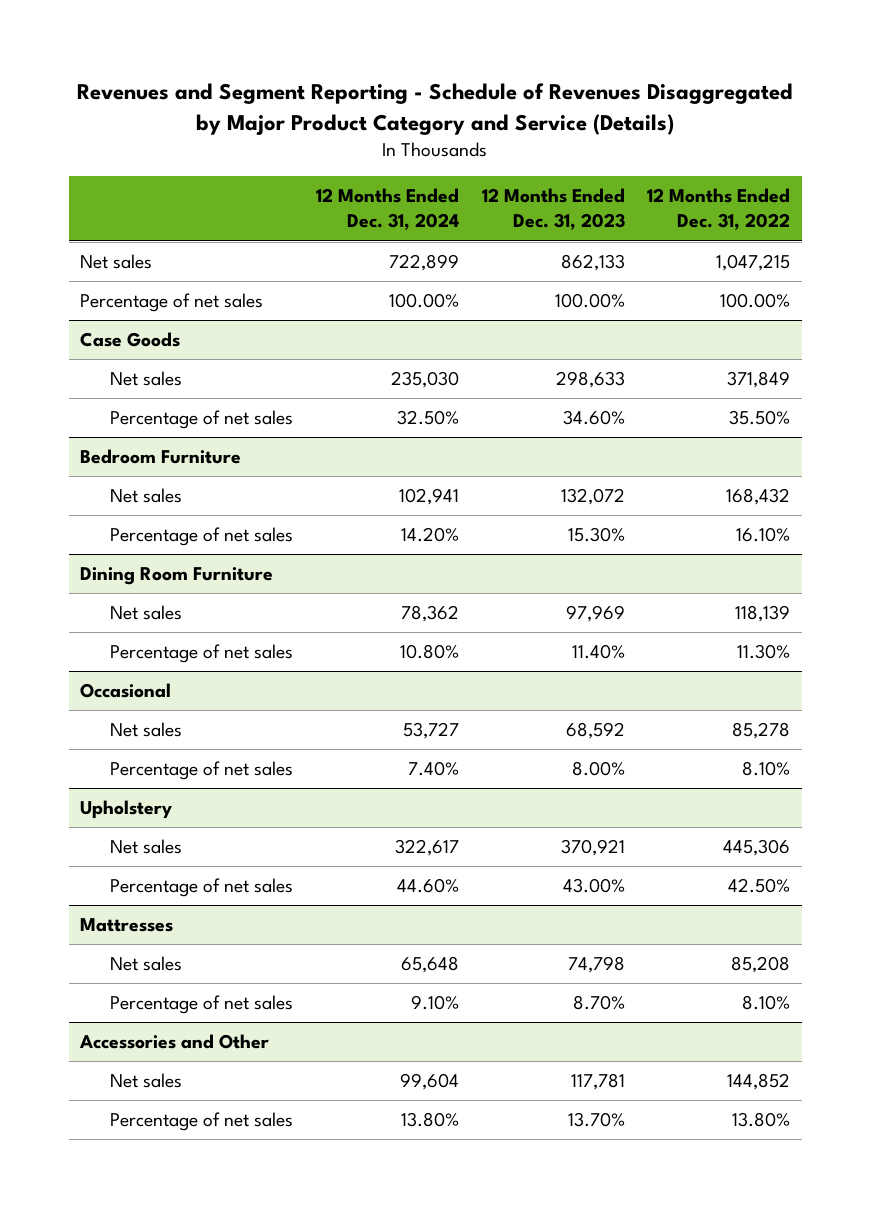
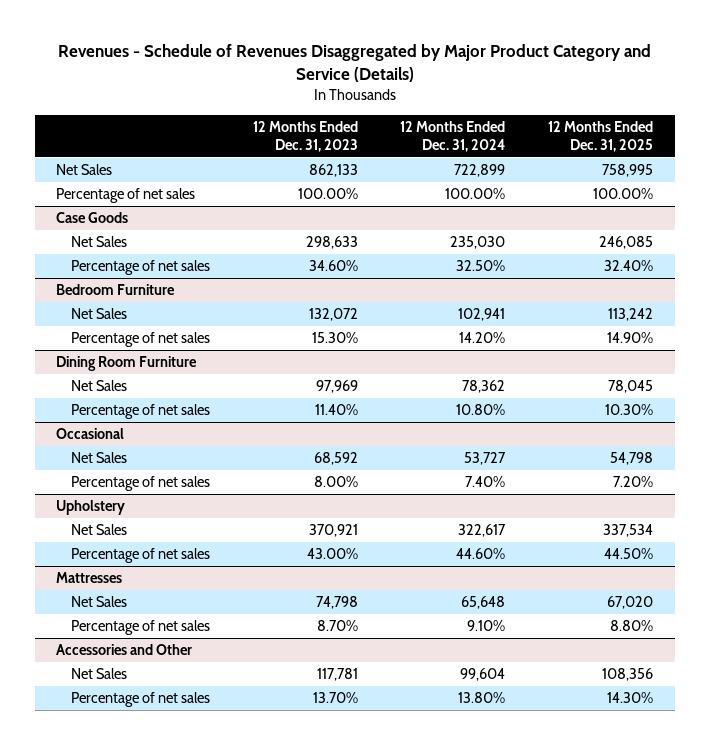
[77,83,794,135] Revenues and Segment Reporting - Schedule of Revenues Disaggregated by Major Product Category and Service (Details) -> [57,44,651,83] Revenues - Schedule of Revenues Disaggregated by Major Product Category and Service (Details)
[647,188,791,231] 12 Months Ended Dec. 31, 2022 -> none
none -> [548,120,654,152] 12 Months Ended Dec. 31, 2025
[80,254,153,270] Net sales -> [56,164,113,176] Net Sales
[109,371,182,387] Net sales -> [70,236,127,248] Net Sales
[109,488,182,504] Net sales -> [70,308,127,320] Net Sales
[109,605,182,621] Net sales -> [70,380,127,392] Net Sales
[109,722,182,738] Net sales -> [70,452,127,464] Net Sales
[109,839,182,855] Net sales -> [70,524,127,536] Net Sales
[109,956,182,972] Net sales -> [70,596,127,608] Net Sales
[109,1073,182,1089] Net sales -> [70,668,127,680] Net Sales

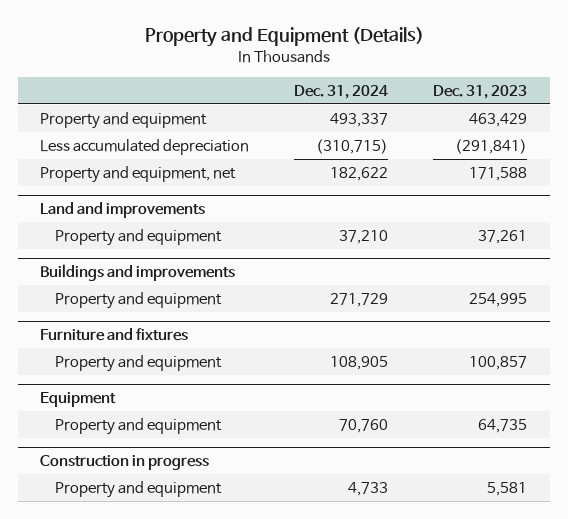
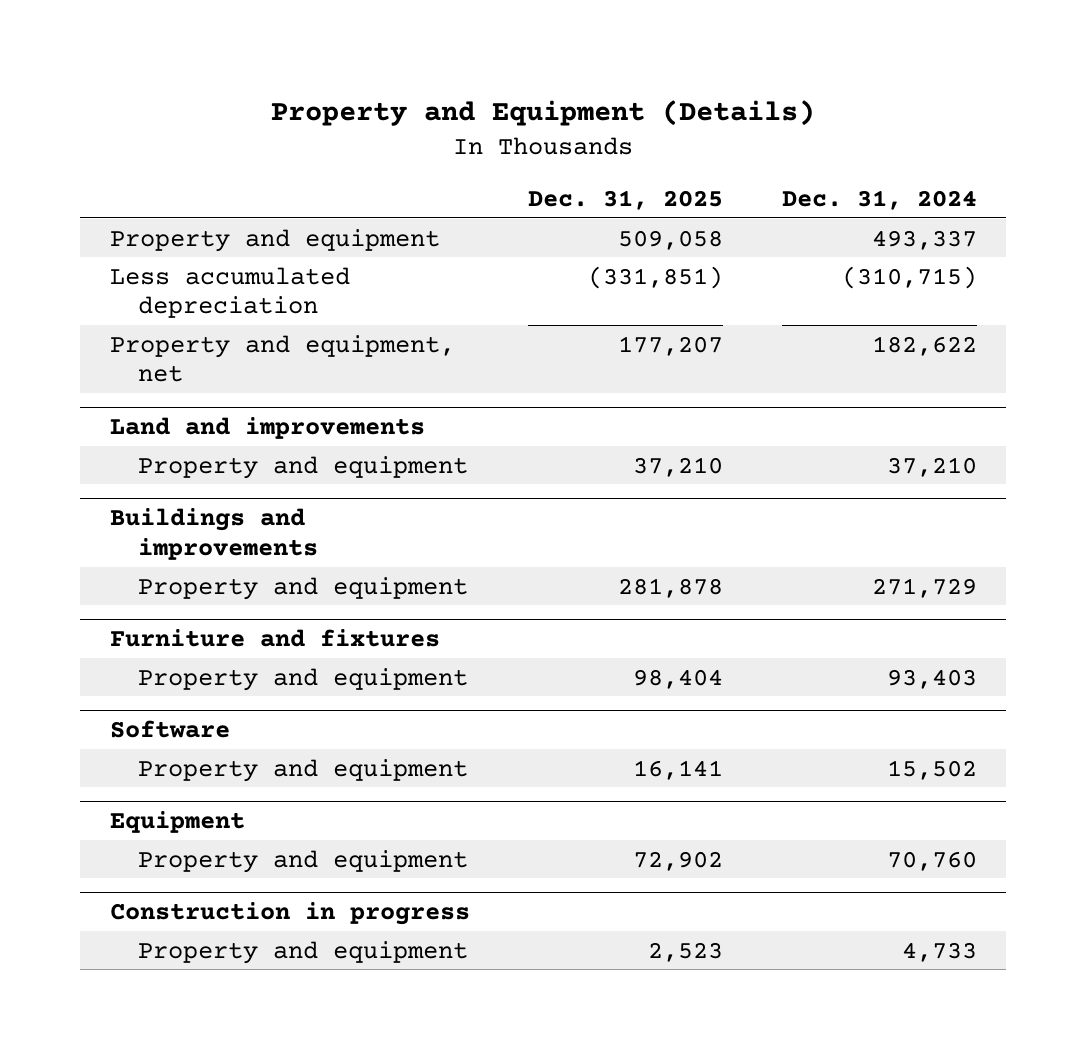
[433,84,528,99] Dec. 31, 2023 -> none
none -> [528,190,724,211] Dec. 31, 2025
[330,355,389,370] 108,905 -> [886,668,977,689] 93,403
none -> [109,720,230,739] Software
none -> [137,758,468,782] Property and equipment

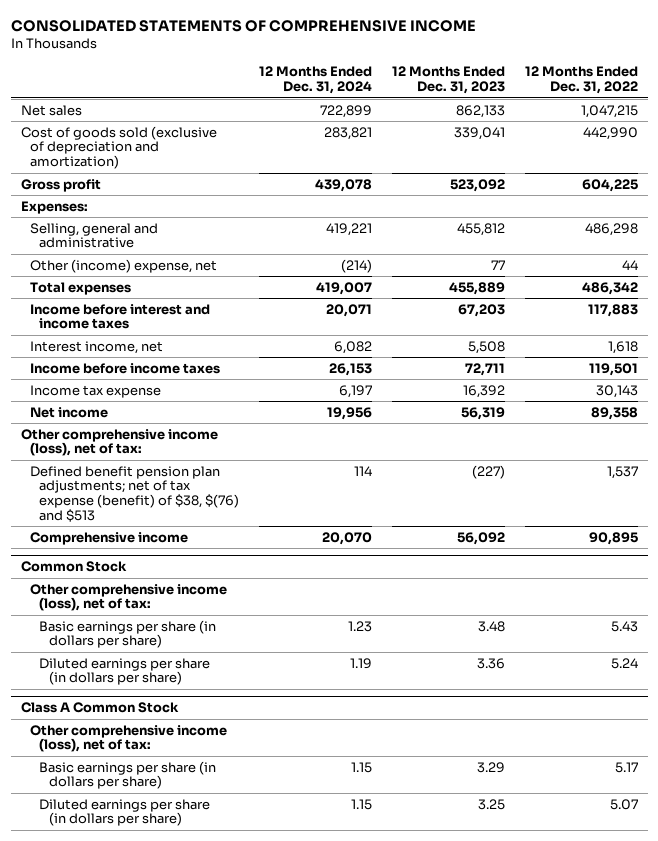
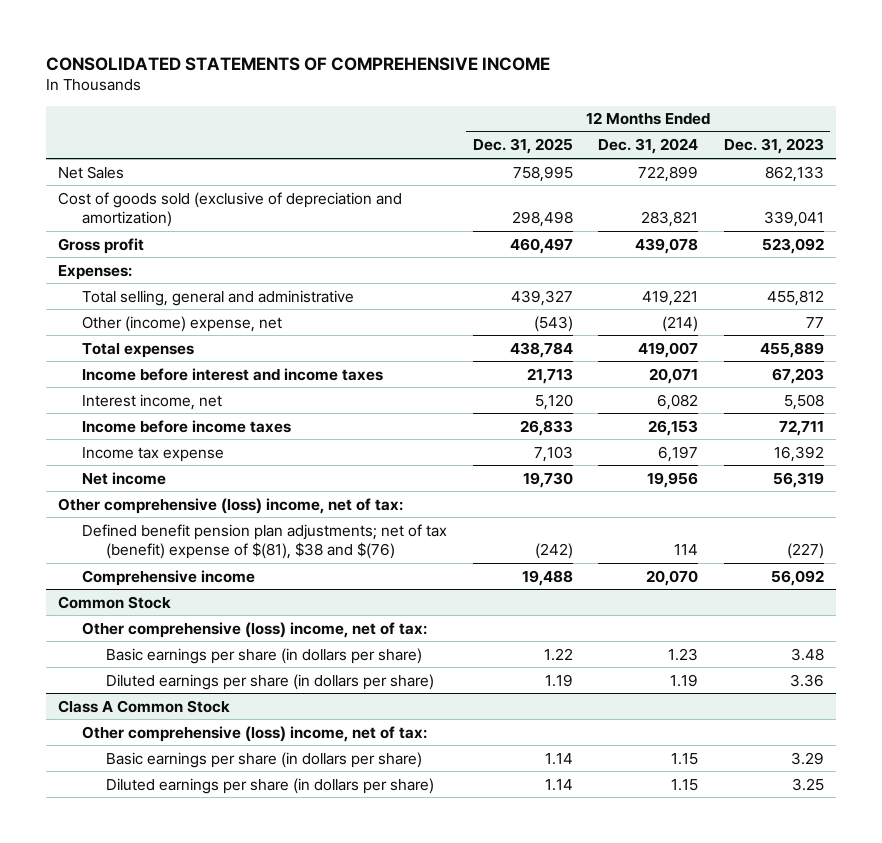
[524,66,638,95] 12 Months Ended Dec. 31, 2022 -> none
none -> [472,138,573,155] Dec. 31, 2025
[20,104,82,116] Net sales -> [58,165,125,179] Net Sales
[30,222,159,249] Selling, general and administrative -> [82,289,355,306] Total selling, general and administrative
[20,428,218,457] Other comprehensive income (loss), net of tax: -> [58,497,404,514] Other comprehensive (loss) income, net of tax:
[30,465,240,522] Defined benefit pension plan adjustments; net of tax expense (benefit) of $38, $(76) and $513 -> [82,523,448,560] Defined benefit pension plan adjustments; net of tax (benefit) expense of $(81), $38 and $(76)
[30,583,228,612] Other comprehensive income (loss), net of tax: -> [82,621,428,638] Other comprehensive (loss) income, net of tax:
[30,724,228,753] Other comprehensive income (loss), net of tax: -> [82,725,428,742] Other comprehensive (loss) income, net of tax:

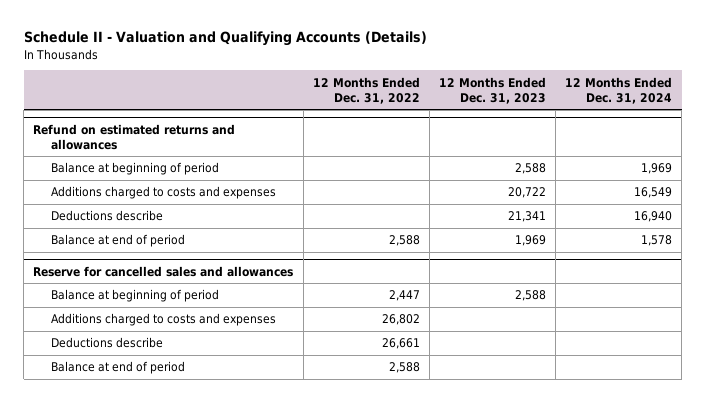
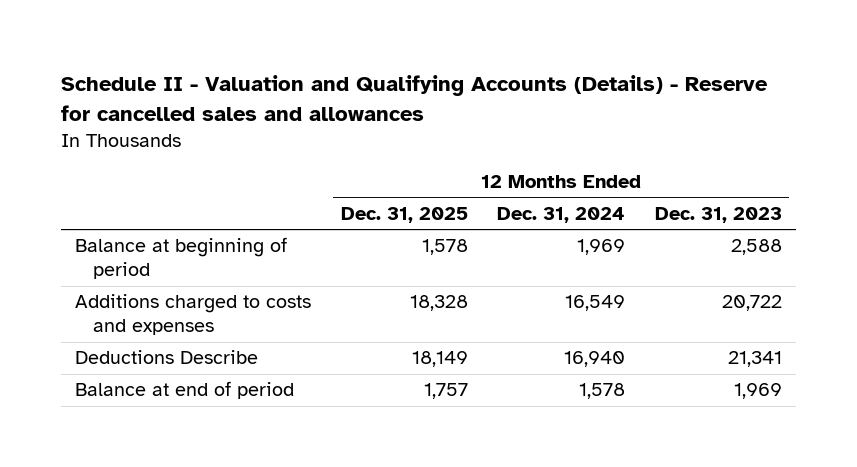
[23,31,427,47] Schedule II - Valuation and Qualifying Accounts (Details) -> [60,74,768,121] Schedule II - Valuation and Qualifying Accounts (Details) - Reserve for cancelled sales and allowances
[312,76,420,104] 12 Months Ended Dec. 31, 2022 -> none
none -> [340,207,468,224] Dec. 31, 2025
[33,123,236,150] Refund on estimated returns and allowances -> none
[51,210,164,222] Deductions describe -> [75,350,259,365] Deductions Describe
[33,265,294,277] Reserve for cancelled sales and allowances -> none
[51,289,220,303] Balance at beginning of period -> none
[51,313,277,327] Additions charged to costs and expenses -> none
[51,337,164,349] Deductions describe -> none
[51,361,186,375] Balance at end of period -> none

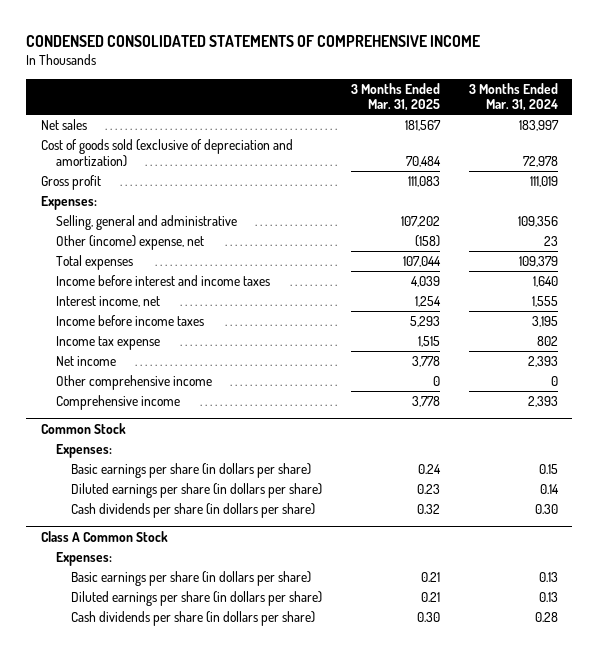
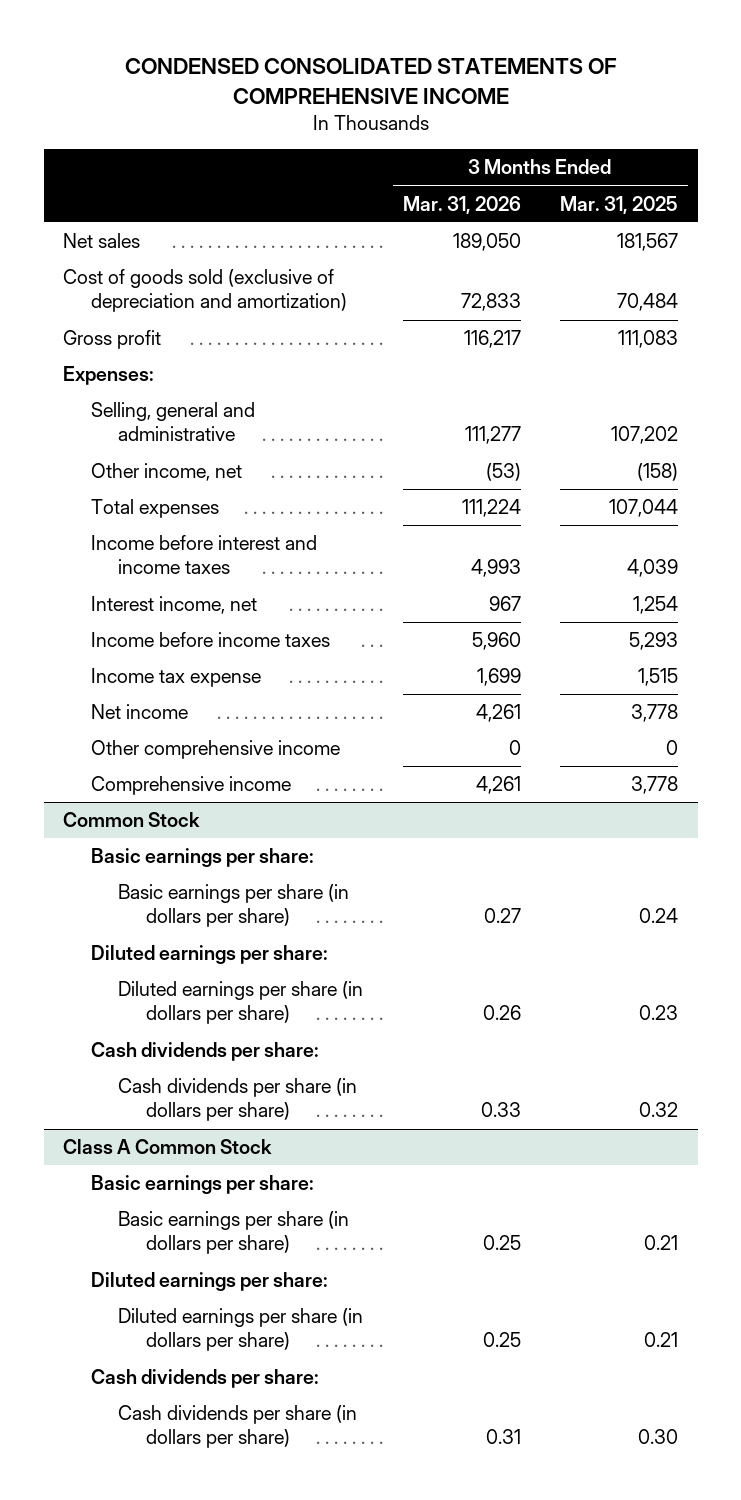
[468,82,558,112] 3 Months Ended Mar. 31, 2024 -> none
none -> [402,195,521,214] Mar. 31, 2026
[56,235,205,251] Other (income) expense, net -> [90,463,242,482] Other income, net
[56,444,113,459] Expenses: -> none
none -> [90,848,314,868] Basic earnings per share:
none -> [90,945,328,965] Diluted earnings per share:
none -> [90,1042,319,1062] Cash dividends per share:
[56,552,113,567] Expenses: -> none
none -> [90,1175,314,1195] Basic earnings per share:
none -> [90,1272,328,1292] Diluted earnings per share:
none -> [90,1369,319,1389] Cash dividends per share:

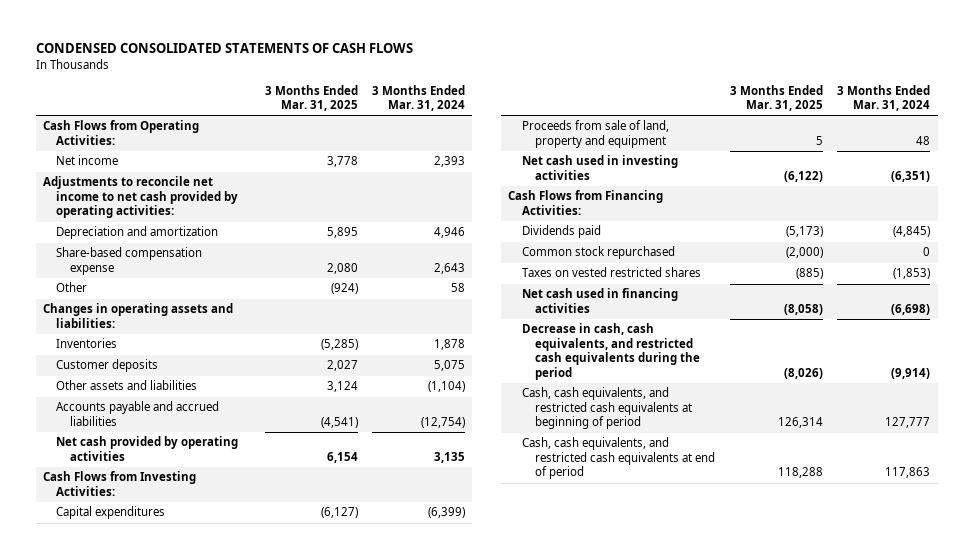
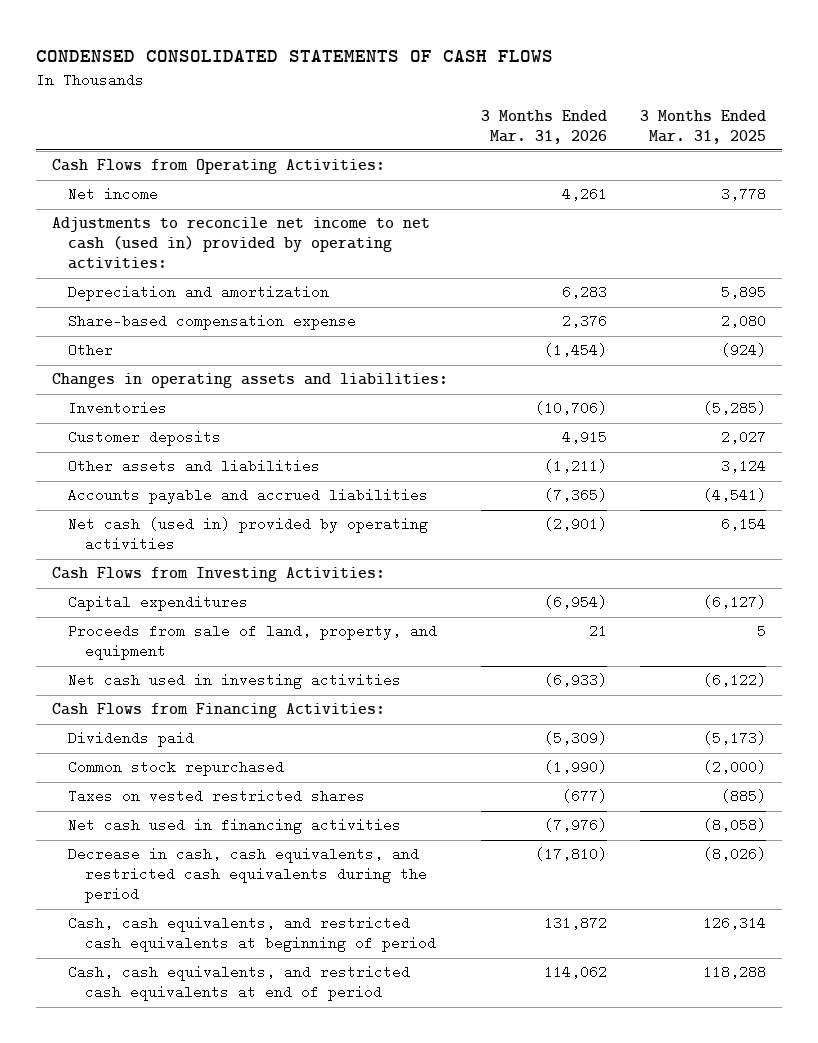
[372,84,466,112] 3 Months Ended Mar. 31, 2024 -> none
none -> [481,109,608,144] 3 Months Ended Mar. 31, 2026
[42,176,239,219] Adjustments to reconcile net income to net cash provided by operating activities: -> [52,217,431,270] Adjustments to reconcile net income to net cash (used in) provided by operating activities:
[56,436,239,461] Net cash provided by operating activities -> [68,517,429,552] Net cash (used in) provided by operating activities
[521,120,669,148] Proceeds from sale of land, property and equipment -> [68,624,438,661] Proceeds from sale of land, property, and equipment

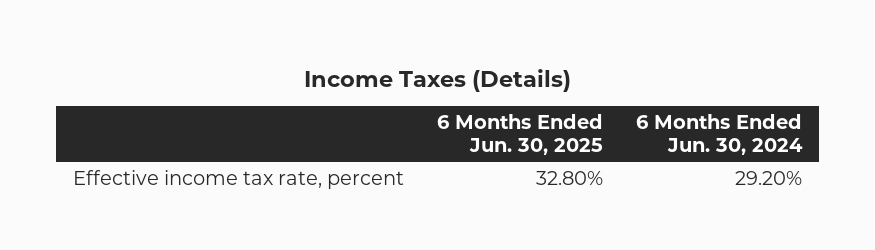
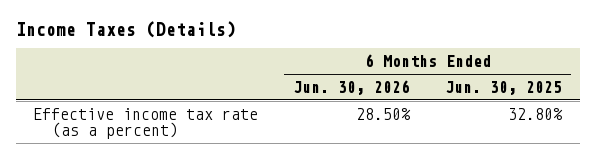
[636,114,804,155] 6 Months Ended Jun. 30, 2024 -> none
none -> [293,79,411,95] Jun. 30, 2026
[72,170,404,190] Effective income tax rate, percent -> [33,107,259,140] Effective income tax rate (as a percent)

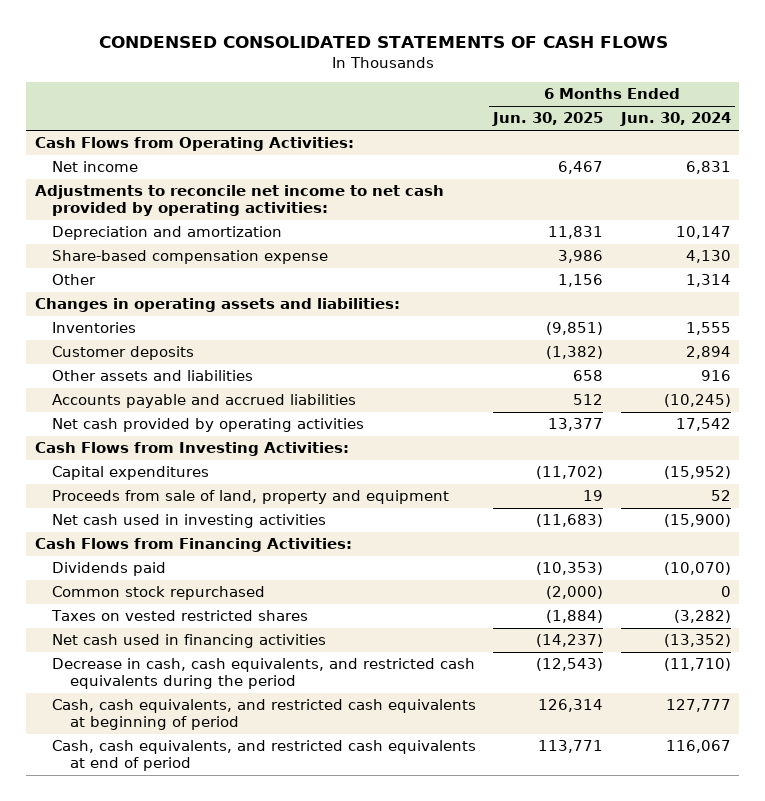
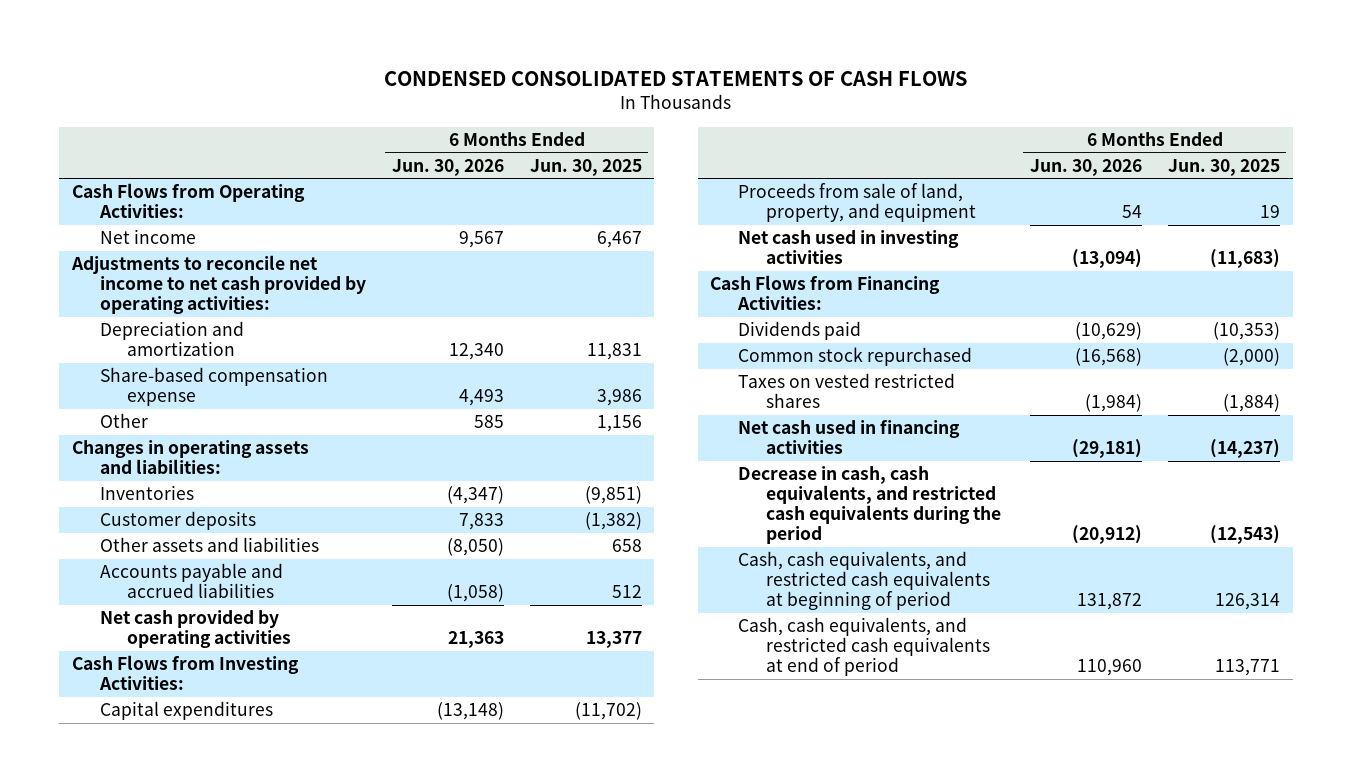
[619,112,731,127] Jun. 30, 2024 -> none
none -> [391,158,504,176] Jun. 30, 2026
[52,490,450,505] Proceeds from sale of land, property and equipment -> [738,183,976,223] Proceeds from sale of land, property, and equipment

